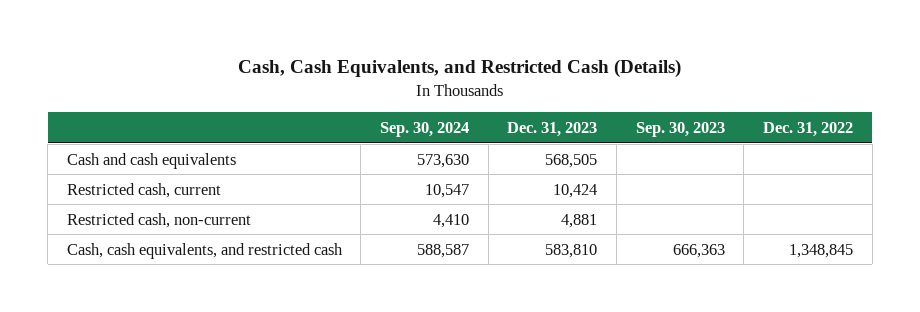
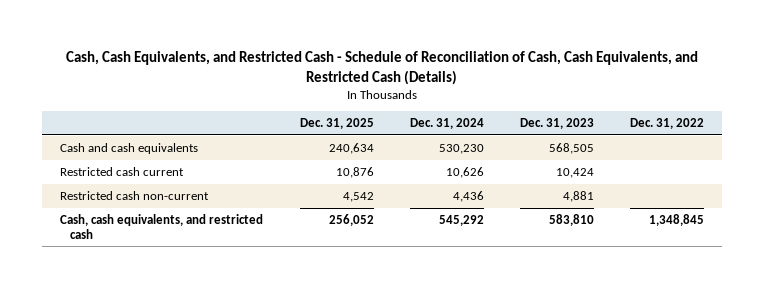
[237,59,681,79] Cash, Cash Equivalents, and Restricted Cash (Details) -> [66,50,699,85] Cash, Cash Equivalents, and Restricted Cash - Schedule of Reconciliation of Cash, Cash Equivalents, and Restricted Cash (Details)
[380,121,470,137] Sep. 30, 2024 -> none
[635,121,725,137] Sep. 30, 2023 -> none
none -> [299,118,374,130] Dec. 31, 2025
none -> [409,118,484,130] Dec. 31, 2024
[66,182,221,198] Restricted cash, current -> [60,166,185,176] Restricted cash current
[66,212,251,228] Restricted cash, non-current -> [60,190,210,200] Restricted cash non-current

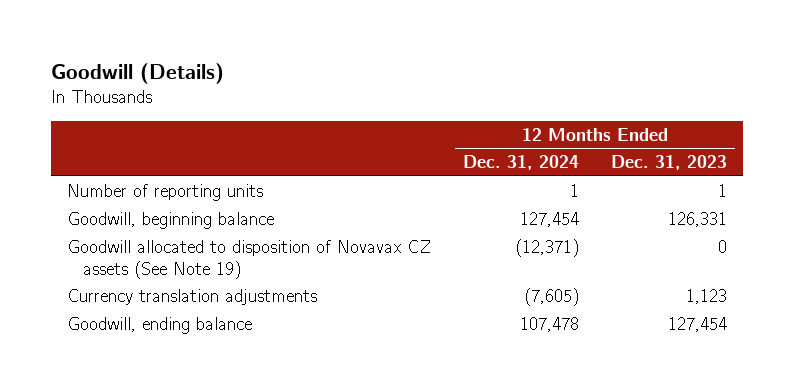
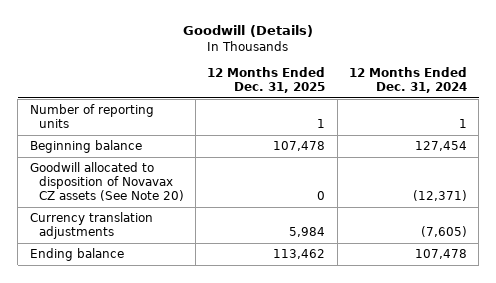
[610,155,727,171] Dec. 31, 2023 -> none
none -> [207,67,326,93] 12 Months Ended Dec. 31, 2025
[67,211,275,229] Goodwill, beginning balance -> [29,140,142,154] Beginning balance
[67,239,432,279] Goodwill allocated to disposition of Novavax CZ assets (See Note 19) -> [29,162,184,201] Goodwill allocated to disposition of Novavax CZ assets (See Note 20)
[67,316,253,334] Goodwill, ending balance -> [29,248,124,262] Ending balance

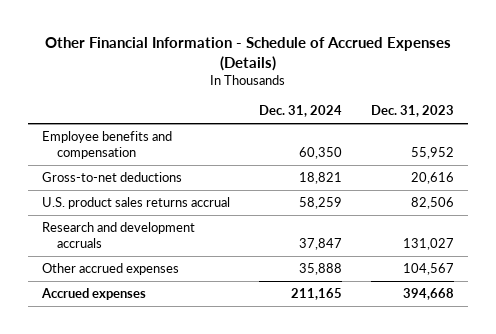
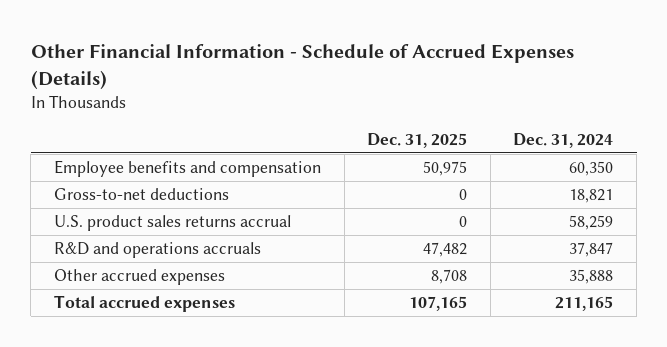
[370,105,454,118] Dec. 31, 2023 -> none
none -> [367,132,468,148] Dec. 31, 2025
[42,222,196,249] Research and development accruals -> [53,242,261,259] R&D and operations accruals
[41,288,147,301] Accrued expenses -> [53,295,235,313] Total accrued expenses

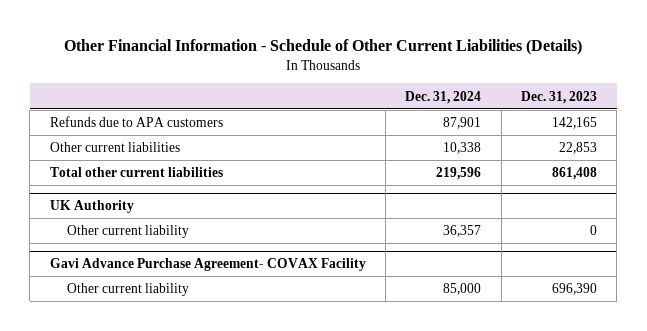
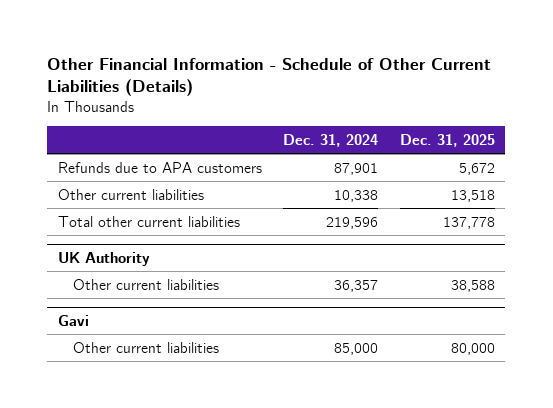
[521,90,598,104] Dec. 31, 2023 -> none
none -> [399,133,495,147] Dec. 31, 2025
[67,225,190,239] Other current liability -> [73,278,220,290] Other current liabilities
[49,258,366,272] Gavi Advance Purchase Agreement- COVAX Facility -> [58,314,90,326] Gavi
[67,283,190,297] Other current liability -> [73,341,220,353] Other current liabilities

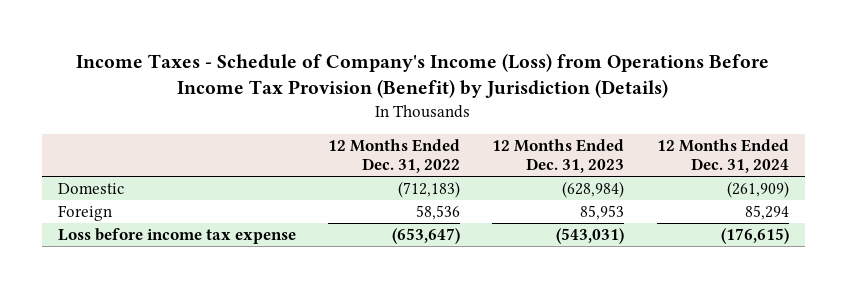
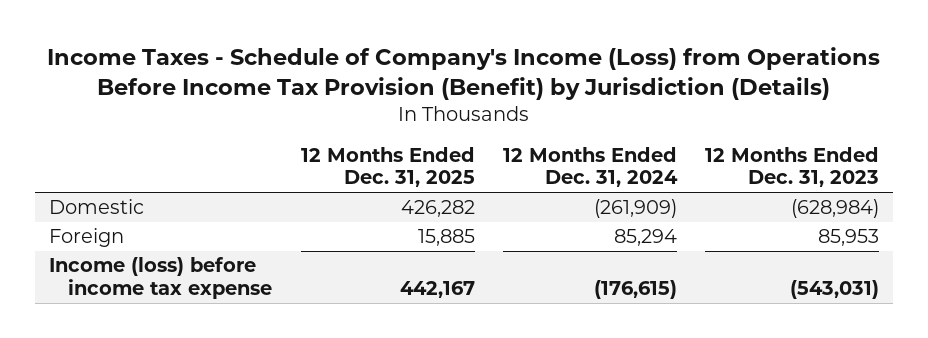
[328,138,461,174] 12 Months Ended Dec. 31, 2022 -> none
none -> [300,146,475,188] 12 Months Ended Dec. 31, 2025
[58,228,297,245] Loss before income tax expense -> [48,257,273,299] Income (loss) before income tax expense

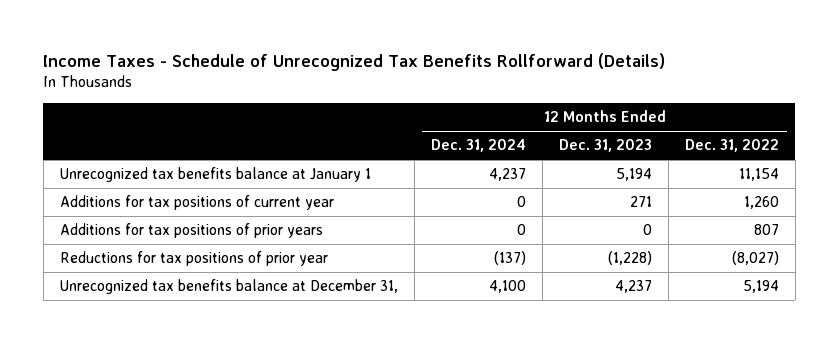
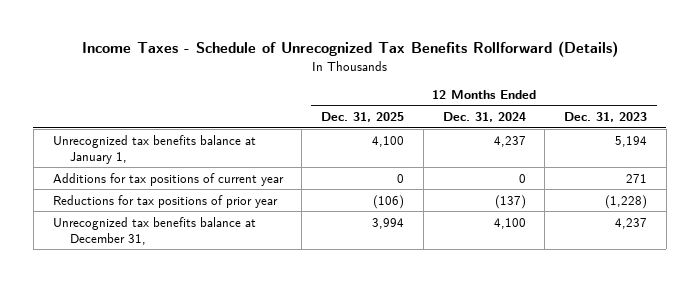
[684,139,779,153] Dec. 31, 2022 -> none
none -> [321,112,405,123] Dec. 31, 2025
[59,167,371,183] Unrecognized tax benefits balance at January 1 -> [52,134,256,164] Unrecognized tax benefits balance at January 1,
[59,223,323,239] Additions for tax positions of prior years -> none

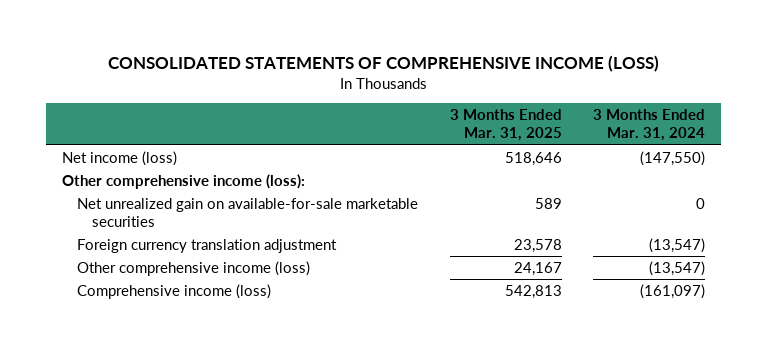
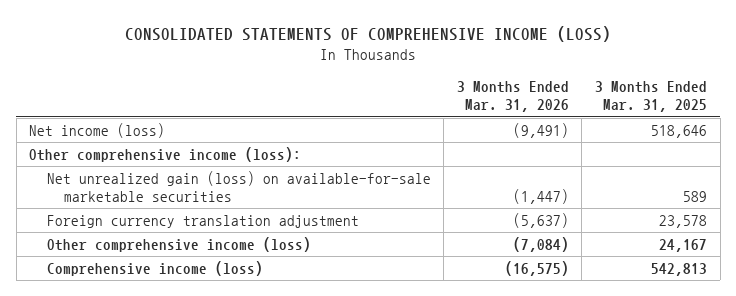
[593,109,706,142] 3 Months Ended Mar. 31, 2024 -> none
none -> [456,81,569,113] 3 Months Ended Mar. 31, 2026
[76,197,418,227] Net unrealized gain on available-for-sale marketable securities -> [46,170,431,202] Net unrealized gain (loss) on available-for-sale marketable securities

